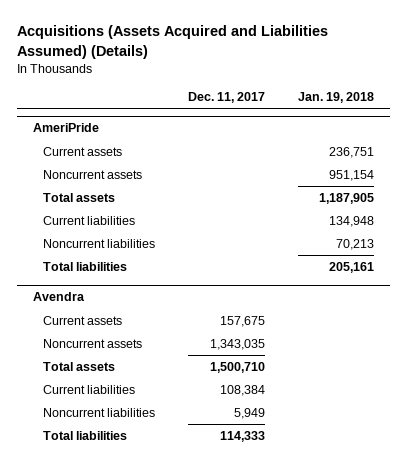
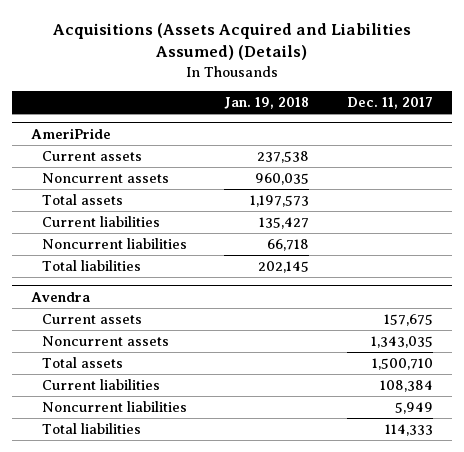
[328,146,374,158] 236,751 -> [257,150,310,163] 237,538
[328,169,374,181] 951,154 -> [255,172,310,185] 960,035
[318,192,374,204] 1,187,905 -> [250,194,310,207] 1,197,573
[328,215,374,227] 134,948 -> [259,216,310,229] 135,427
[335,238,374,250] 70,213 -> [267,238,310,251] 66,718
[328,261,374,273] 205,161 -> [258,260,310,273] 202,145

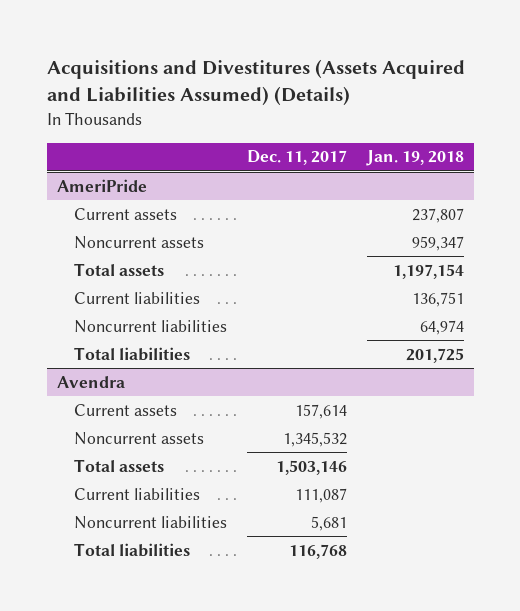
[53,22,412,61] Acquisitions (Assets Acquired and Liabilities Assumed) (Details) -> [46,58,465,107] Acquisitions and Divestitures (Assets Acquired and Liabilities Assumed) (Details)
[257,150,310,163] 237,538 -> [411,207,464,223] 237,807
[255,172,310,185] 960,035 -> [411,235,464,251] 959,347
[250,194,310,207] 1,197,573 -> [392,263,464,279] 1,197,154
[259,216,310,229] 135,427 -> [411,291,464,307] 136,751
[267,238,310,251] 66,718 -> [419,319,464,335] 64,974
[258,260,310,273] 202,145 -> [405,347,464,363] 201,725
[383,313,433,326] 157,675 -> [294,403,347,419] 157,614
[370,335,433,348] 1,343,035 -> [282,431,347,447] 1,345,532
[371,357,433,370] 1,500,710 -> [275,459,347,475] 1,503,146
[379,379,433,392] 108,384 -> [294,487,347,503] 111,087
[394,401,433,414] 5,949 -> [310,515,347,531] 5,681
[384,423,433,436] 114,333 -> [288,543,347,559] 116,768

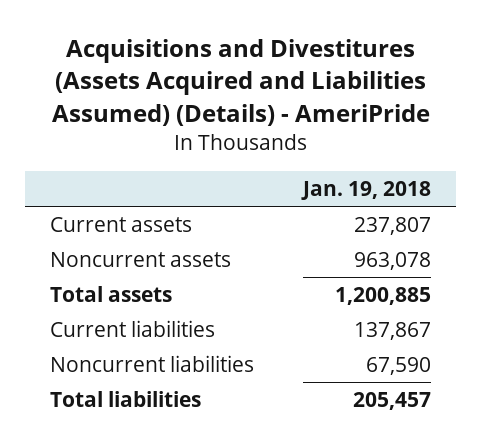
[46,58,465,107] Acquisitions and Divestitures (Assets Acquired and Liabilities Assumed) (Details) -> [51,39,430,126] Acquisitions and Divestitures (Assets Acquired and Liabilities Assumed) (Details) - AmeriPride
[246,150,347,166] Dec. 11, 2017 -> none
[56,178,147,192] AmeriPride -> none
[56,375,125,388] Avendra -> none
[73,403,177,416] Current assets -> none
[73,431,204,445] Noncurrent assets -> none
[73,458,164,472] Total assets -> none
[73,487,200,500] Current liabilities -> none
[73,515,227,529] Noncurrent liabilities -> none
[73,542,190,557] Total liabilities -> none
[411,235,464,251] 959,347 -> [354,252,432,271] 963,078
[392,263,464,279] 1,197,154 -> [335,287,432,306] 1,200,885
[411,291,464,307] 136,751 -> [354,322,432,341] 137,867
[419,319,464,335] 64,974 -> [366,357,432,376] 67,590
[405,347,464,363] 201,725 -> [353,392,432,411] 205,457

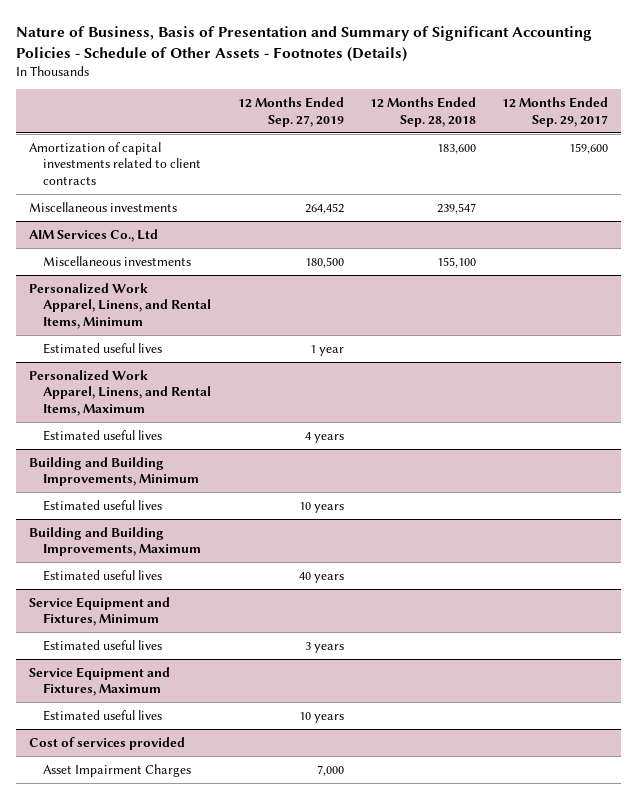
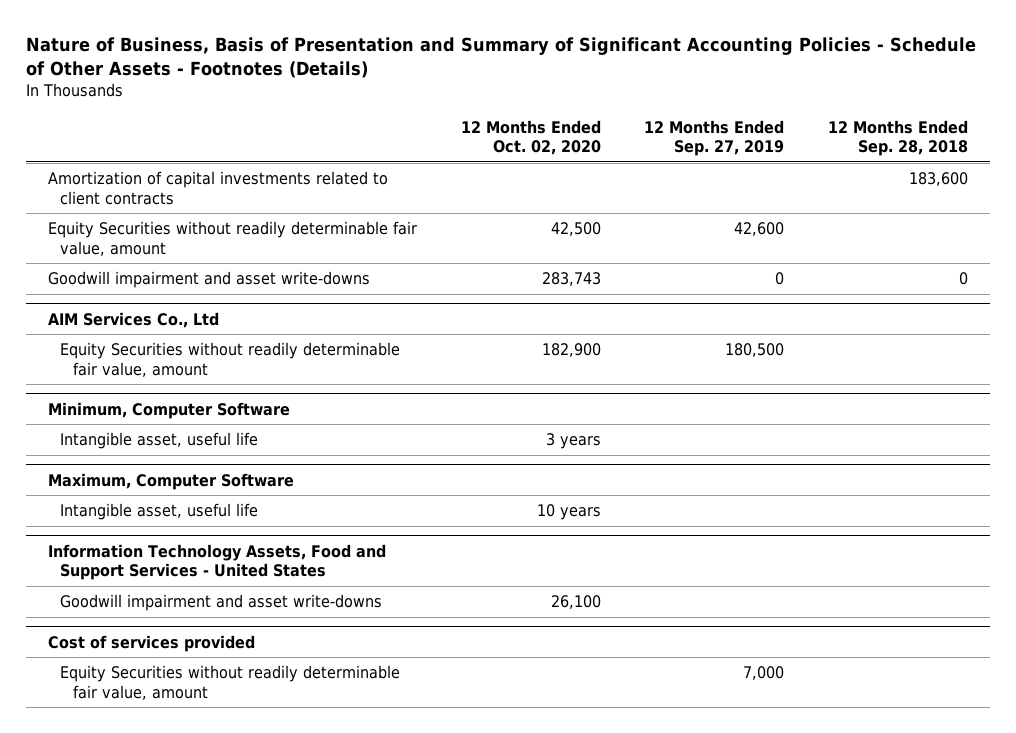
[501,96,608,127] 12 Months Ended Sep. 29, 2017 -> none
none -> [460,119,601,156] 12 Months Ended Oct. 02, 2020
[28,201,177,212] Miscellaneous investments -> none
none -> [48,220,418,256] Equity Securities without readily determinable fair value, amount
none -> [48,270,371,288] Goodwill impairment and asset write-downs
[43,255,192,266] Miscellaneous investments -> none
[28,282,212,329] Personalized Work Apparel, Linens, and Rental Items, Minimum -> none
[43,342,163,354] Estimated useful lives -> none
[28,369,212,416] Personalized Work Apparel, Linens, and Rental Items, Maximum -> none
[43,429,163,441] Estimated useful lives -> none
[28,456,200,487] Building and Building Improvements, Minimum -> none
[43,499,163,511] Estimated useful lives -> none
[28,526,202,557] Building and Building Improvements, Maximum -> none
[43,569,163,581] Estimated useful lives -> none
[28,596,170,627] Service Equipment and Fixtures, Minimum -> none
[43,639,163,651] Estimated useful lives -> none
[28,666,170,697] Service Equipment and Fixtures, Maximum -> none
[43,709,163,721] Estimated useful lives -> none
none -> [60,341,401,377] Equity Securities without readily determinable fair value, amount
none -> [48,401,291,419] Minimum, Computer Software
none -> [60,431,259,449] Intangible asset, useful life
none -> [48,472,295,490] Maximum, Computer Software
none -> [60,502,259,520] Intangible asset, useful life
none -> [48,543,387,581] Information Technology Assets, Food and Support Services - United States
none -> [60,593,383,611] Goodwill impairment and asset write-downs
[43,763,192,777] Asset Impairment Charges -> none
none -> [60,664,401,700] Equity Securities without readily determinable fair value, amount

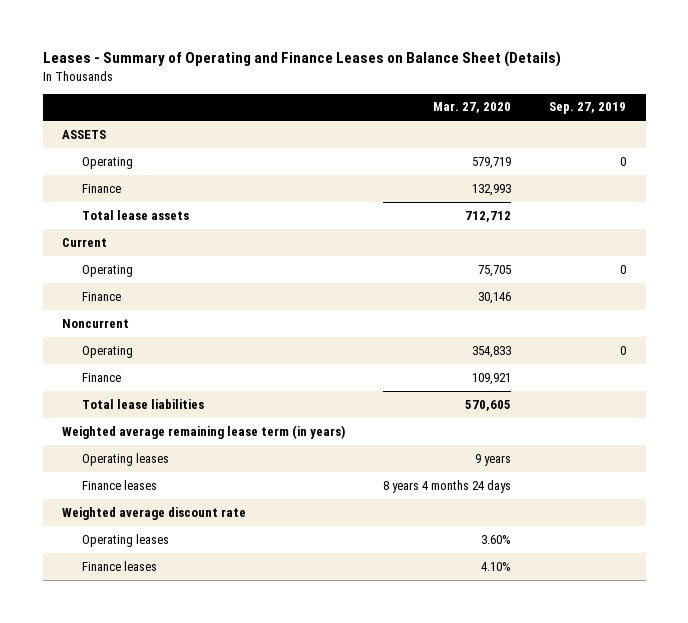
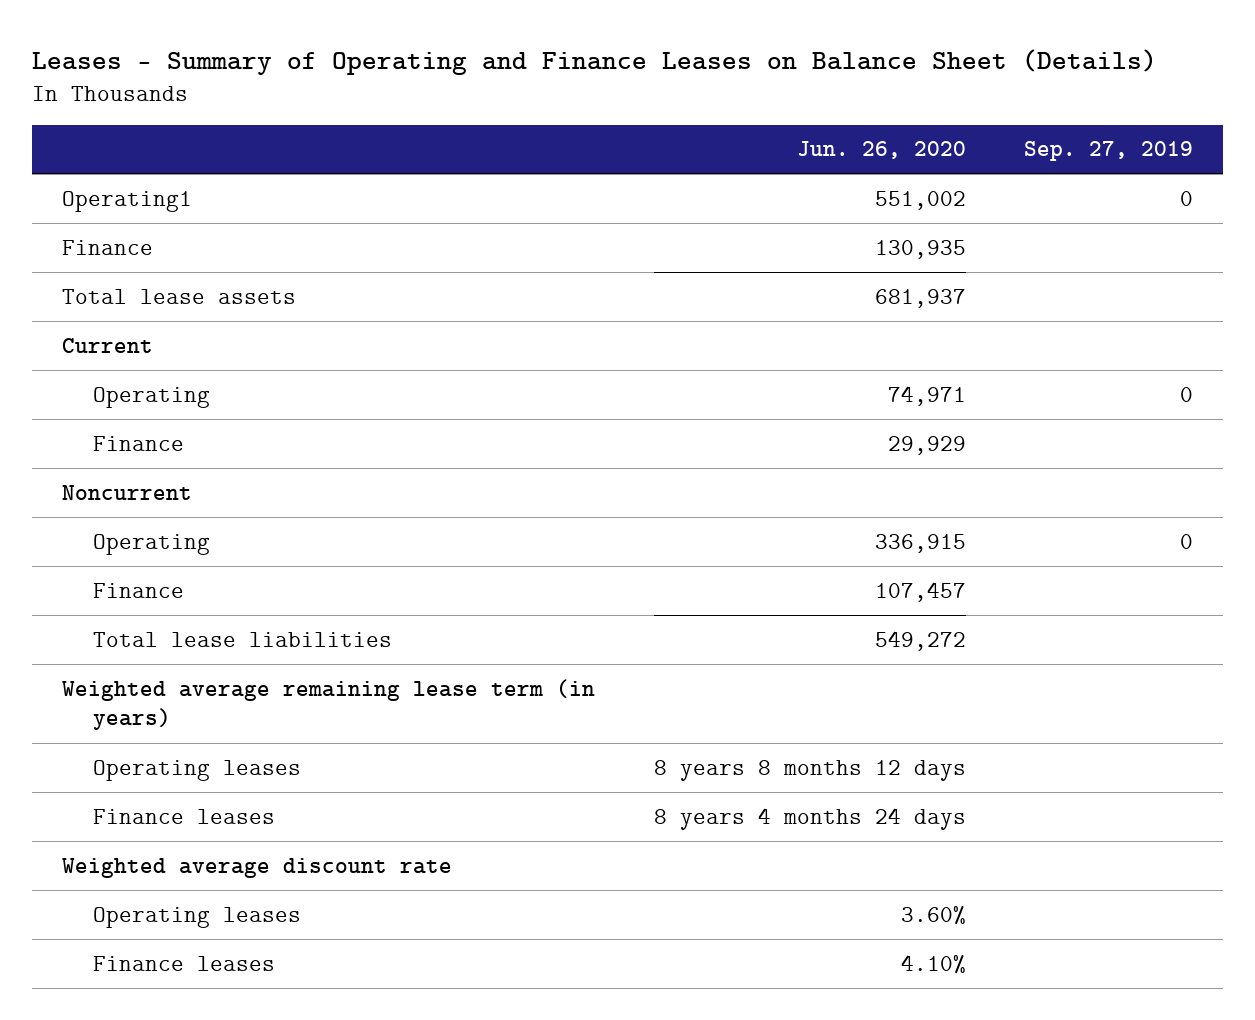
[433,102,512,114] Mar. 27, 2020 -> none
none -> [796,141,966,160] Jun. 26, 2020
[61,129,106,139] ASSETS -> none
[82,156,134,169] Operating -> [61,190,192,212] Operating1

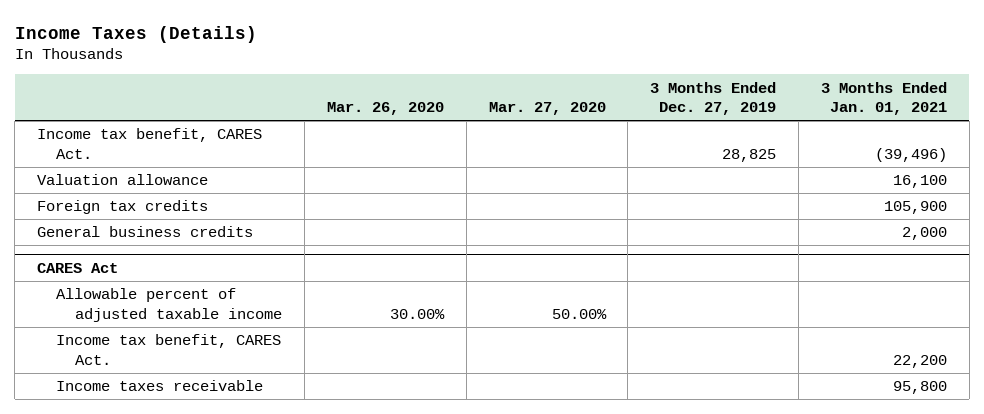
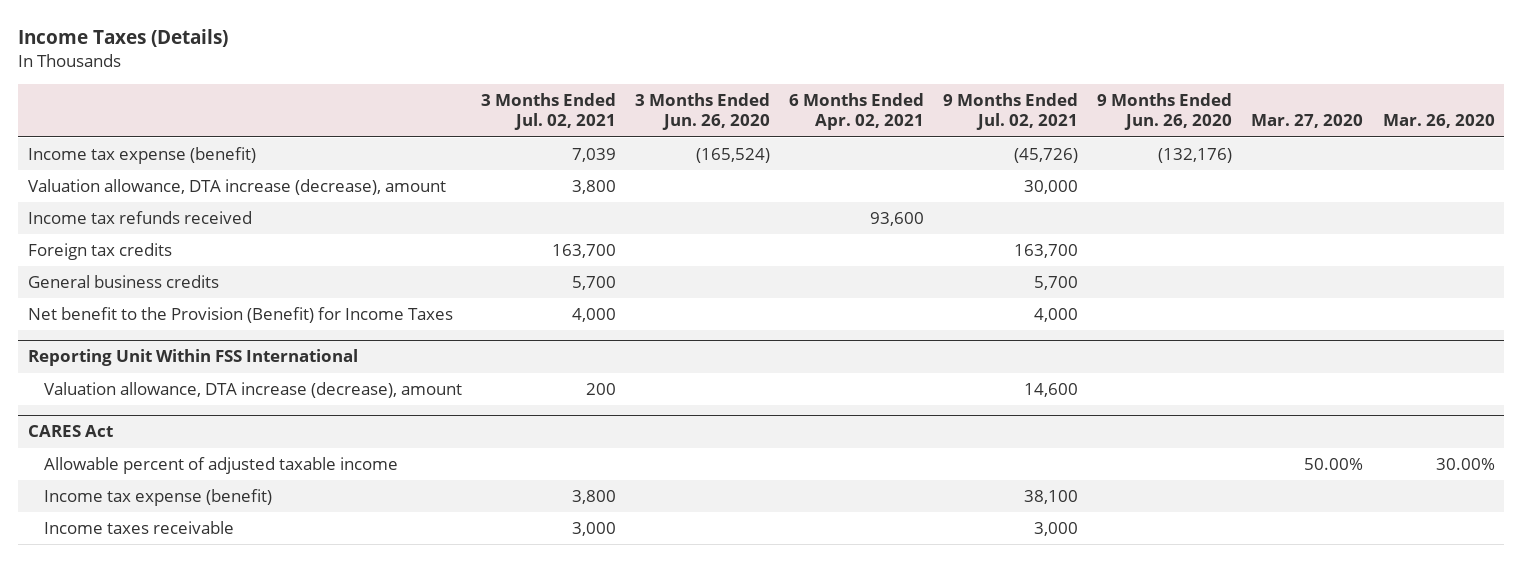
[650,81,777,116] 3 Months Ended Dec. 27, 2019 -> none
[820,81,947,116] 3 Months Ended Jan. 01, 2021 -> none
none -> [481,92,617,131] 3 Months Ended Jul. 02, 2021
none -> [635,92,771,131] 3 Months Ended Jun. 26, 2020
none -> [789,92,925,131] 6 Months Ended Apr. 02, 2021
none -> [943,92,1079,131] 9 Months Ended Jul. 02, 2021
none -> [1097,92,1233,131] 9 Months Ended Jun. 26, 2020
[37,174,209,186] Valuation allowance -> none
[37,128,263,159] Income tax benefit, CARES Act. -> [27,146,256,164] Income tax expense (benefit)
none -> [27,178,446,195] Valuation allowance, DTA increase (decrease), amount
none -> [27,210,252,224] Income tax refunds received
none -> [27,306,453,323] Net benefit to the Provision (Benefit) for Income Taxes
none -> [27,349,358,367] Reporting Unit Within FSS International
none -> [44,381,463,398] Valuation allowance, DTA increase (decrease), amount
[56,334,282,365] Income tax benefit, CARES Act. -> [44,488,273,506] Income tax expense (benefit)

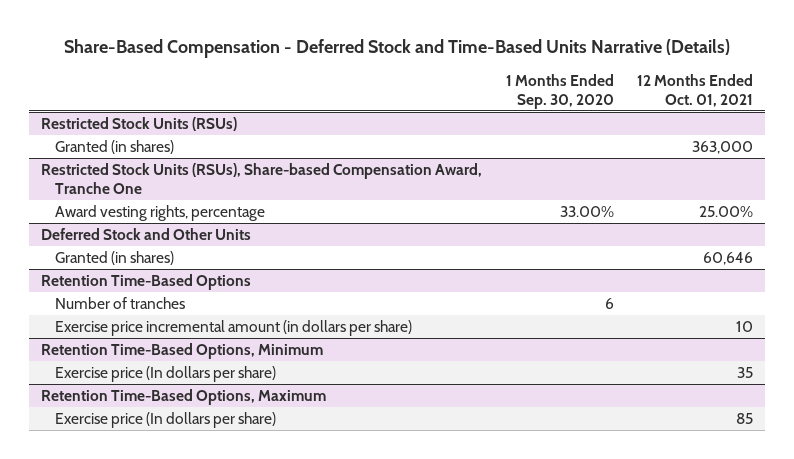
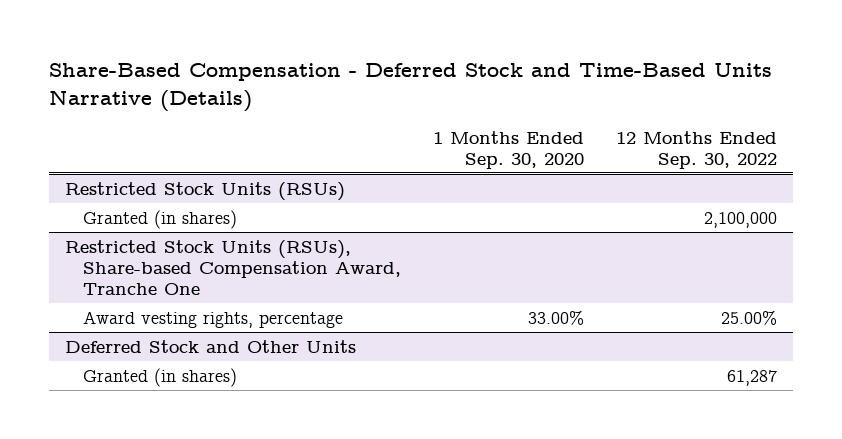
[637,73,754,107] 12 Months Ended Oct. 01, 2021 -> none
none -> [616,130,778,169] 12 Months Ended Sep. 30, 2022
[41,273,252,290] Retention Time-Based Options -> none
[54,296,185,309] Number of tranches -> none
[54,319,412,336] Exercise price incremental amount (in dollars per share) -> none
[41,342,324,359] Retention Time-Based Options, Minimum -> none
[54,365,276,382] Exercise price (In dollars per share) -> none
[41,388,327,405] Retention Time-Based Options, Maximum -> none
[54,411,276,428] Exercise price (In dollars per share) -> none

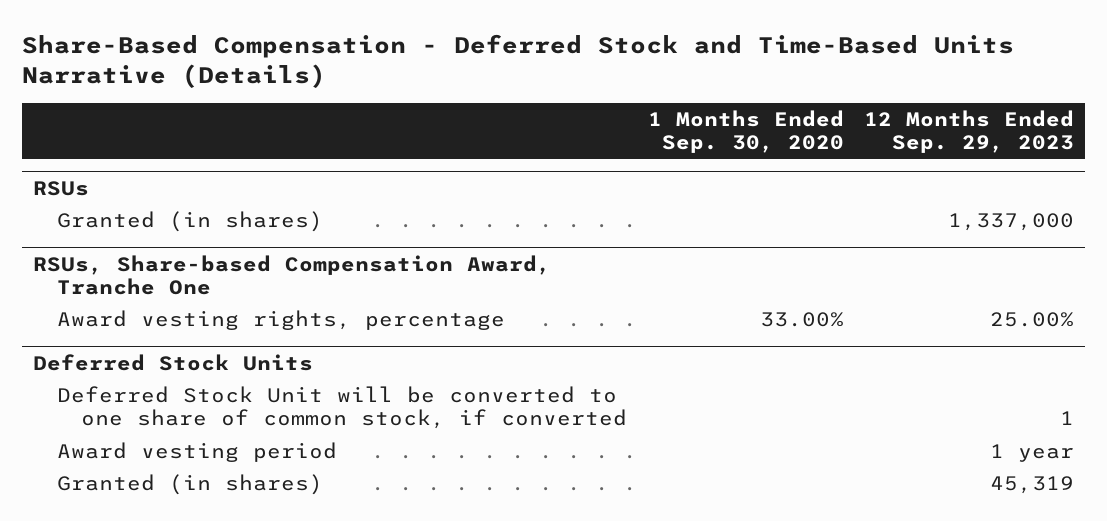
[616,130,778,169] 12 Months Ended Sep. 30, 2022 -> none
none -> [864,110,1075,154] 12 Months Ended Sep. 29, 2023
[65,181,346,201] Restricted Stock Units (RSUs) -> [32,180,89,196] RSUs
[65,239,402,296] Restricted Stock Units (RSUs), Share-based Compensation Award, Tranche One -> [32,254,551,295] RSUs, Share-based Compensation Award, Tranche One
[65,339,357,353] Deferred Stock and Other Units -> [32,353,313,371] Deferred Stock Units
none -> [56,386,627,430] Deferred Stock Unit will be converted to one share of common stock, if converted
none -> [56,442,337,463] Award vesting period

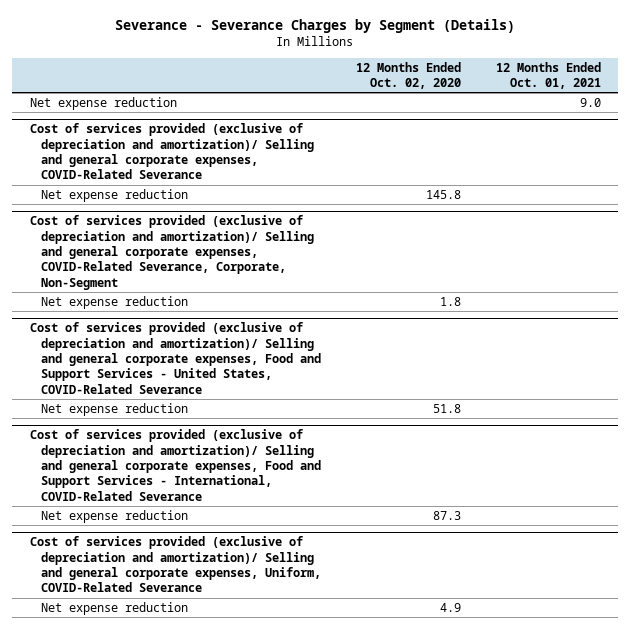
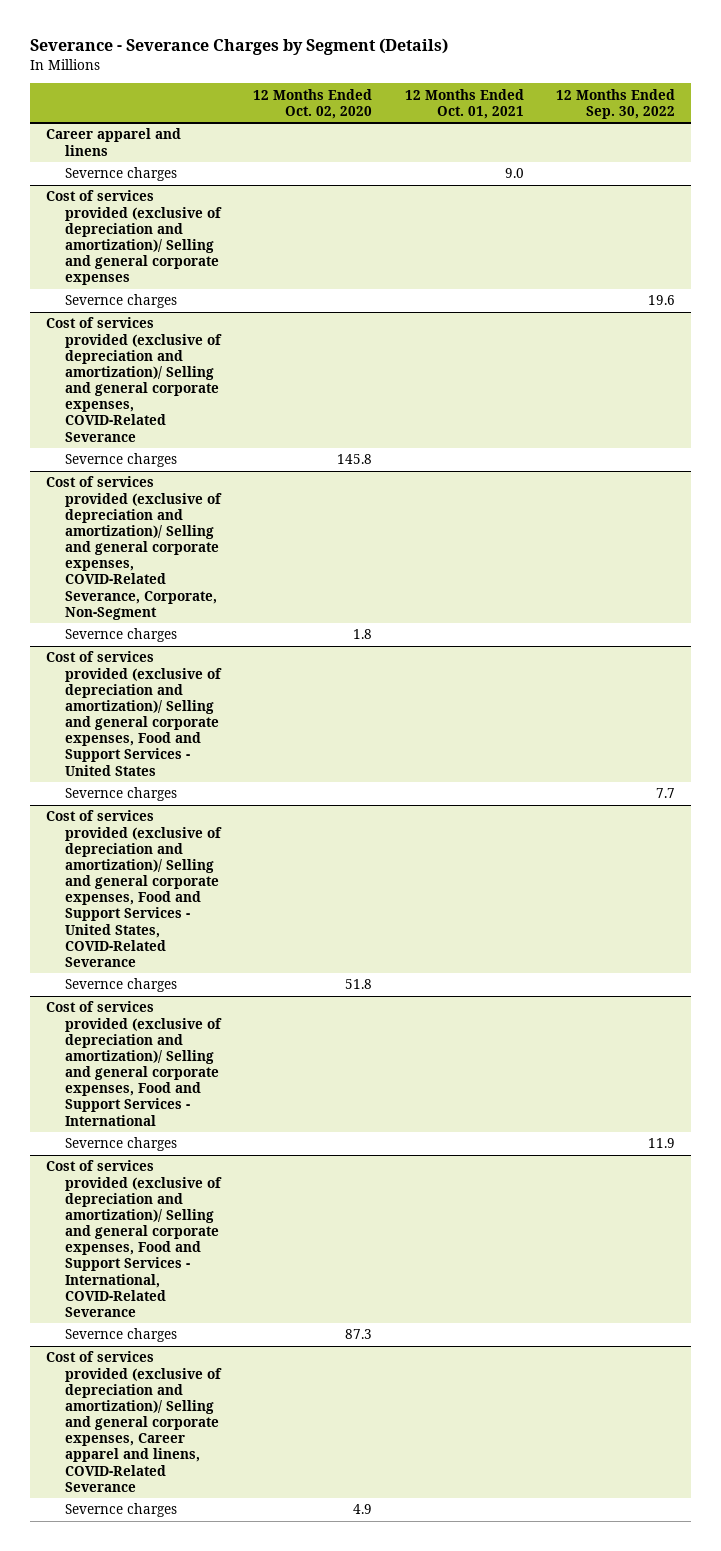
none -> [556,88,676,119] 12 Months Ended Sep. 30, 2022
[29,96,177,110] Net expense reduction -> none
none -> [46,128,182,156] Career apparel and linens
none -> [64,167,177,182] Severnce charges
none -> [46,190,222,286] Cost of services provided (exclusive of depreciation and amortization)/ Selling and general corporate expenses
none -> [64,294,177,309] Severnce charges
[41,188,189,202] Net expense reduction -> [64,453,177,468] Severnce charges
[41,295,189,309] Net expense reduction -> [64,628,177,643] Severnce charges
none -> [46,651,222,776] Cost of services provided (exclusive of depreciation and amortization)/ Selling and general corporate expenses, Food and Support Services - United States
none -> [64,787,177,802] Severnce charges
[41,402,189,416] Net expense reduction -> [64,978,177,993] Severnce charges
none -> [46,1001,222,1126] Cost of services provided (exclusive of depreciation and amortization)/ Selling and general corporate expenses, Food and Support Services - International
none -> [64,1137,177,1152] Severnce charges
[41,509,189,523] Net expense reduction -> [64,1328,177,1343] Severnce charges
[29,536,322,593] Cost of services provided (exclusive of depreciation and amortization)/ Selling and general corporate expenses, Uniform, COVID-Related Severance -> [46,1351,222,1492] Cost of services provided (exclusive of depreciation and amortization)/ Selling and general corporate expenses, Career apparel and linens, COVID-Related Severance
[41,601,189,615] Net expense reduction -> [64,1503,177,1518] Severnce charges

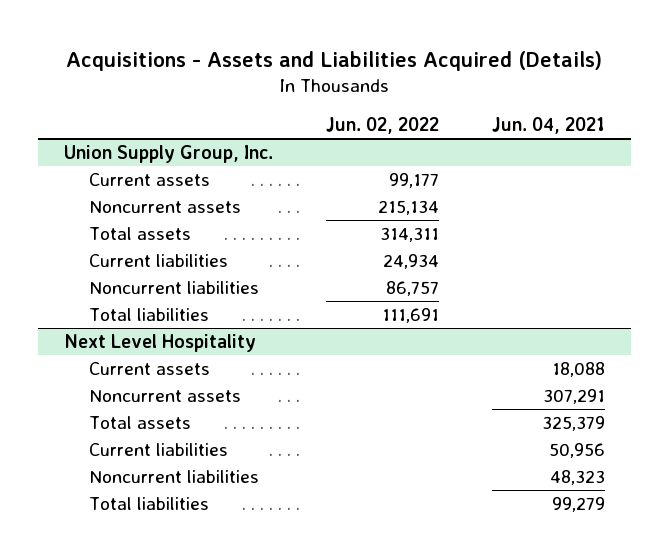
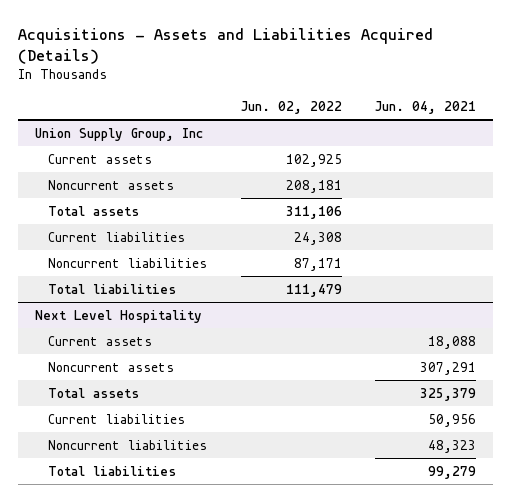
[64,145,274,164] Union Supply Group, Inc. -> [35,127,204,141] Union Supply Group, Inc
[388,173,439,189] 99,177 -> [285,153,342,167] 102,925
[377,200,439,216] 215,134 -> [285,179,342,193] 208,181
[379,227,439,243] 314,311 -> [285,205,342,219] 311,106
[382,254,439,270] 24,934 -> [293,231,342,245] 24,308
[385,281,439,297] 86,757 -> [293,257,342,271] 87,171
[381,308,439,324] 111,691 -> [285,283,342,297] 111,479

